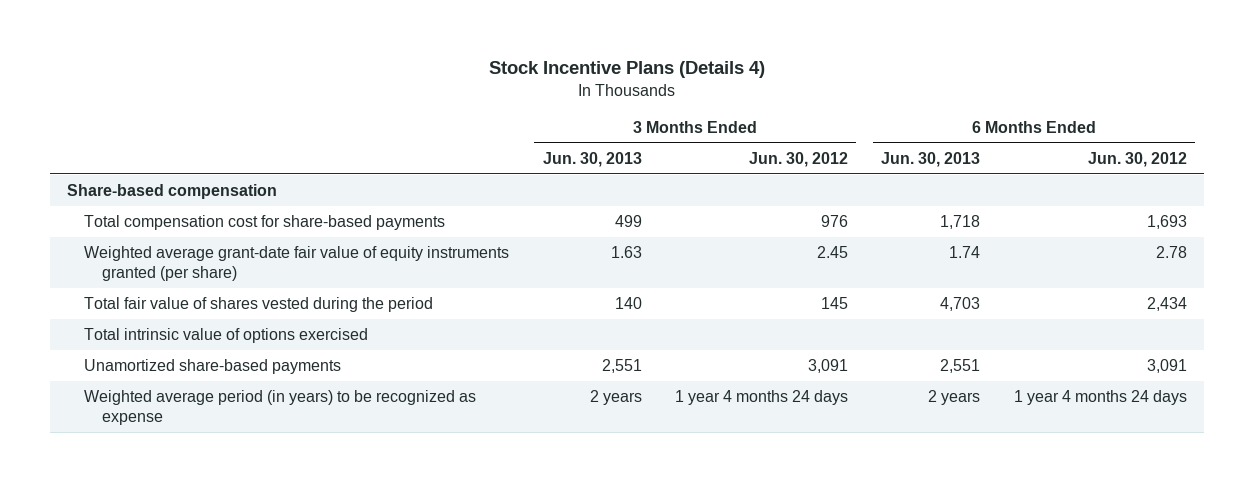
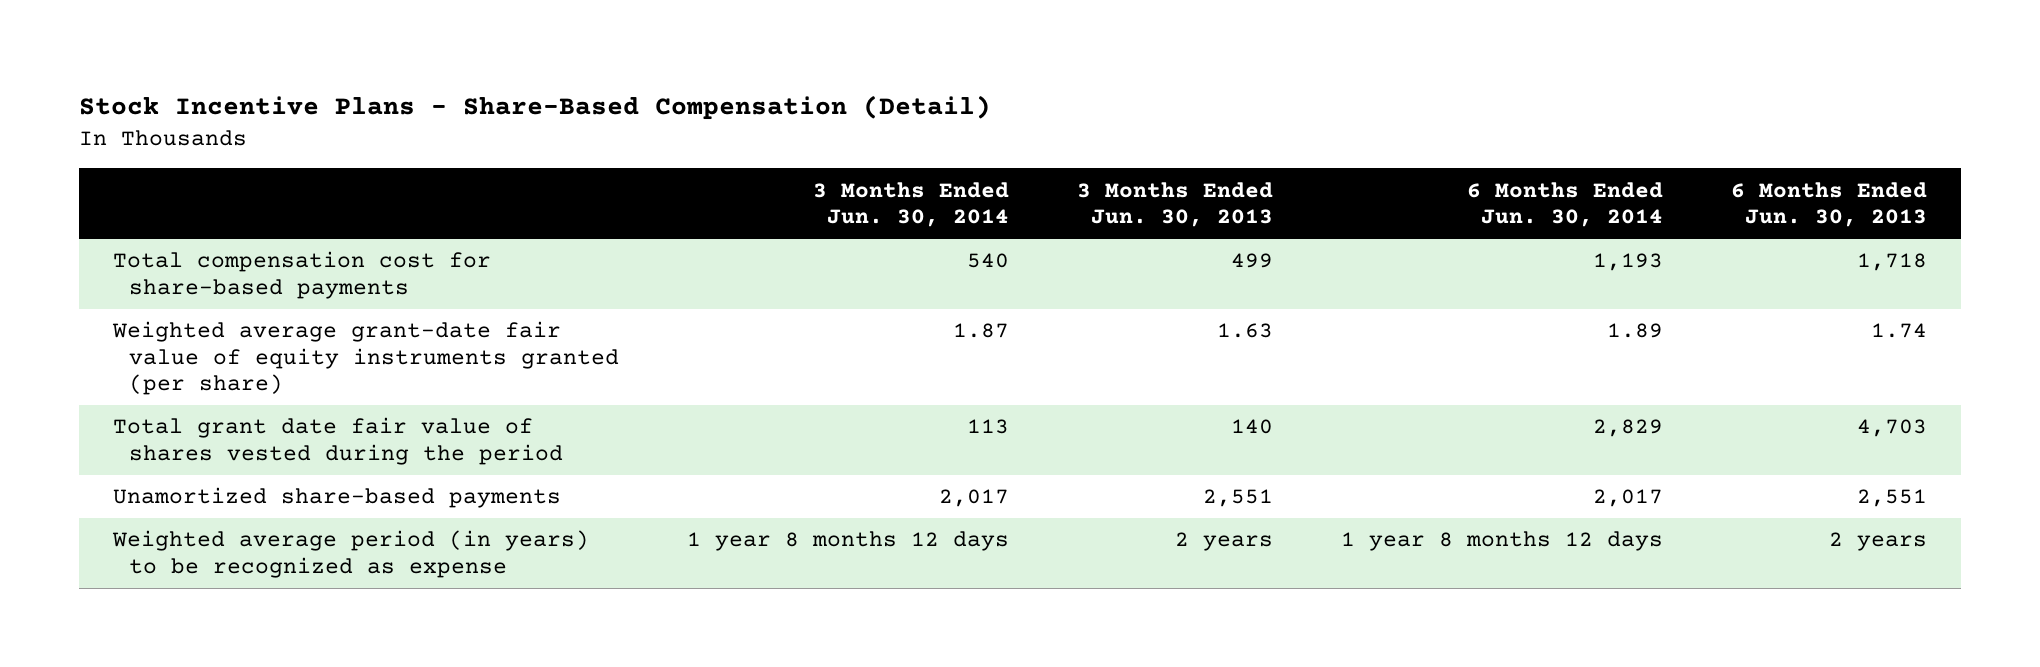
[488,61,765,79] Stock Incentive Plans (Details 4) -> [78,95,991,121] Stock Incentive Plans - Share-Based Compensation (Detail)
[748,151,848,167] Jun. 30, 2012 -> none
[1087,151,1187,167] Jun. 30, 2012 -> none
none -> [813,181,1010,228] 3 Months Ended Jun. 30, 2014
none -> [1467,181,1664,228] 6 Months Ended Jun. 30, 2014
[66,183,277,199] Share-based compensation -> none
[84,327,369,343] Total intrinsic value of options exercised -> none
[84,296,434,312] Total fair value of shares vested during the period -> [112,417,564,465] Total grant date fair value of shares vested during the period

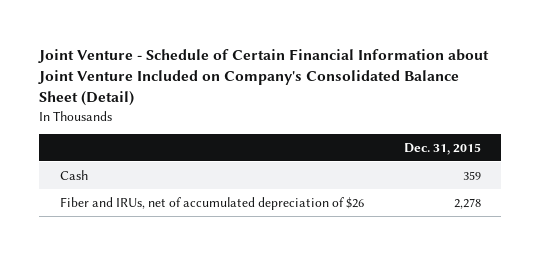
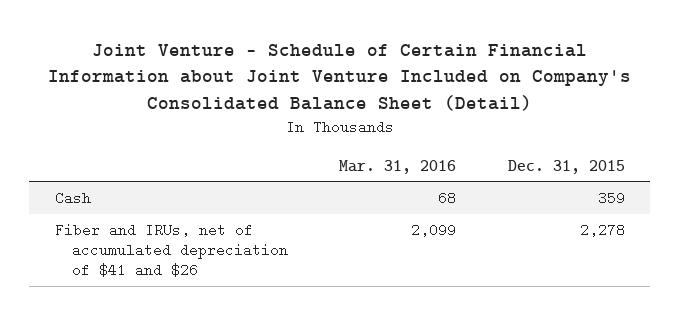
none -> [339,159,457,174] Mar. 31, 2016
[59,196,364,210] Fiber and IRUs, net of accumulated depreciation of $26 -> [54,223,289,278] Fiber and IRUs, net of accumulated depreciation of $41 and $26

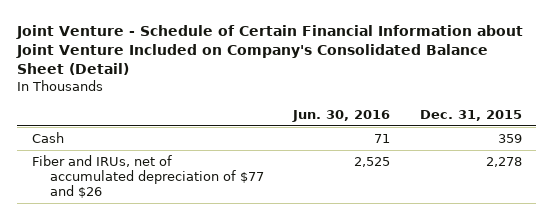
[339,159,457,174] Mar. 31, 2016 -> none
none -> [292,109,391,122] Jun. 30, 2016
[54,223,289,278] Fiber and IRUs, net of accumulated depreciation of $41 and $26 -> [31,154,264,198] Fiber and IRUs, net of accumulated depreciation of $77 and $26

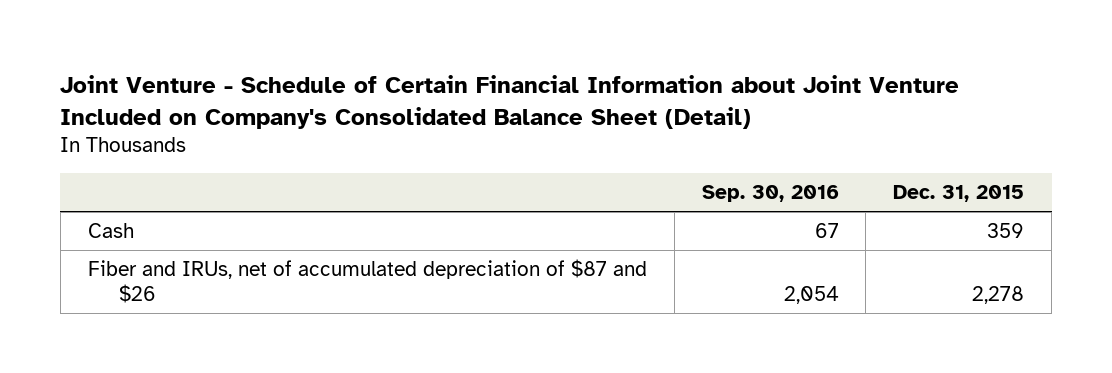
[292,109,391,122] Jun. 30, 2016 -> none
none -> [701,185,839,203] Sep. 30, 2016
[31,154,264,198] Fiber and IRUs, net of accumulated depreciation of $77 and $26 -> [87,259,647,304] Fiber and IRUs, net of accumulated depreciation of $87 and $26

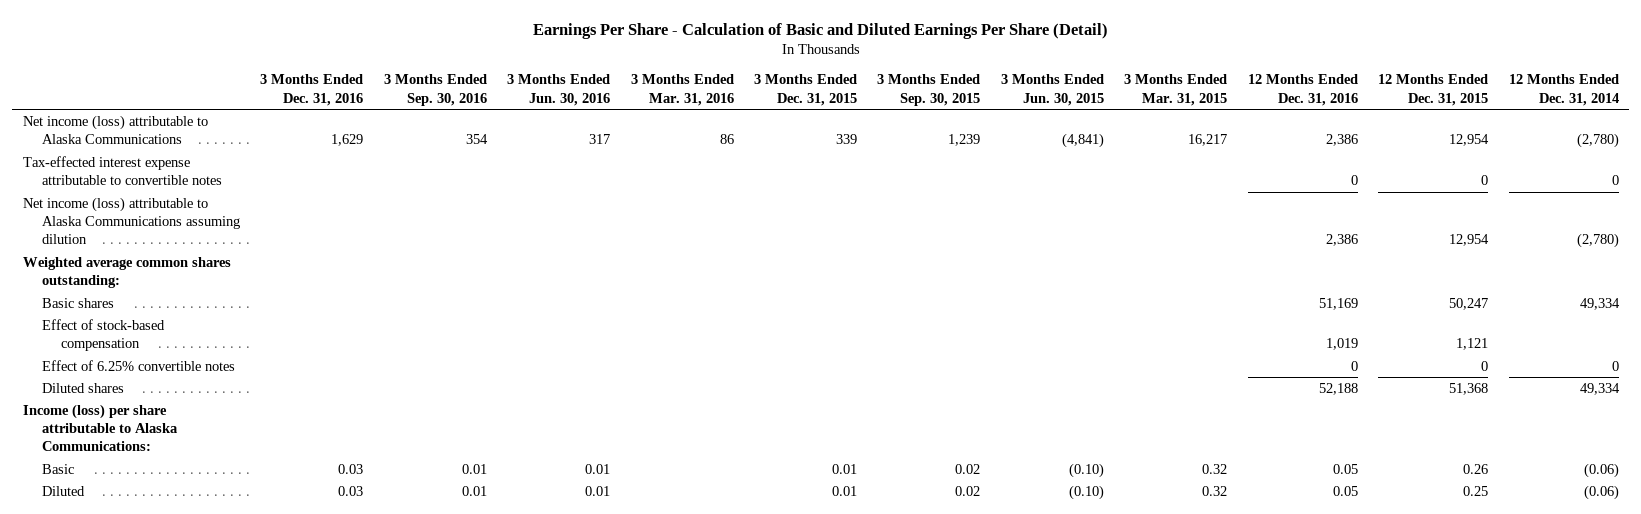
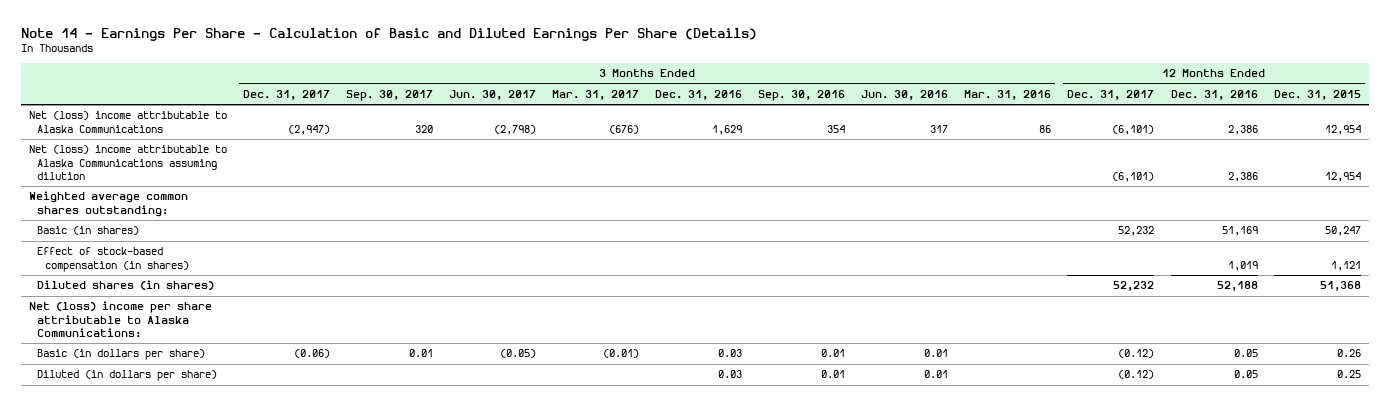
[532,22,1108,39] Earnings Per Share - Calculation of Basic and Diluted Earnings Per Share (Detail) -> [20,27,757,41] Note 14 - Earnings Per Share - Calculation of Basic and Diluted Earnings Per Share (Details)
[754,74,858,106] 3 Months Ended Dec. 31, 2015 -> none
[877,74,981,106] 3 Months Ended Sep. 30, 2015 -> none
[1000,74,1104,106] 3 Months Ended Jun. 30, 2015 -> none
[1124,74,1228,106] 3 Months Ended Mar. 31, 2015 -> none
[1508,74,1619,106] 12 Months Ended Dec. 31, 2014 -> none
none -> [243,89,331,100] Dec. 31, 2017
none -> [346,89,434,101] Sep. 30, 2017
none -> [449,89,537,100] Jun. 30, 2017
none -> [552,89,640,100] Mar. 31, 2017
none -> [1067,89,1155,100] Dec. 31, 2017
[22,155,222,186] Tax-effected interest expense attributable to convertible notes -> none
[22,114,208,145] Net income (loss) attributable to Alaska Communications -> [29,111,228,133] Net (loss) income attributable to Alaska Communications
[22,196,240,245] Net income (loss) attributable to Alaska Communications assuming dilution -> [29,145,228,181] Net (loss) income attributable to Alaska Communications assuming dilution
[41,359,235,371] Effect of 6.25% convertible notes -> none
[41,297,114,308] Basic shares -> [36,226,139,236] Basic (in shares)
[41,318,165,352] Effect of stock-based compensation -> [36,247,189,272] Effect of stock-based compensation (in shares)
[41,382,124,393] Diluted shares -> [36,280,214,291] Diluted shares (in shares)
[22,403,178,452] Income (loss) per share attributable to Alaska Communications: -> [29,301,213,339] Net (loss) income per share attributable to Alaska Communications:
[41,463,74,474] Basic -> [36,349,205,361] Basic (in dollars per share)
[41,485,85,496] Diluted -> [36,370,217,382] Diluted (in dollars per share)

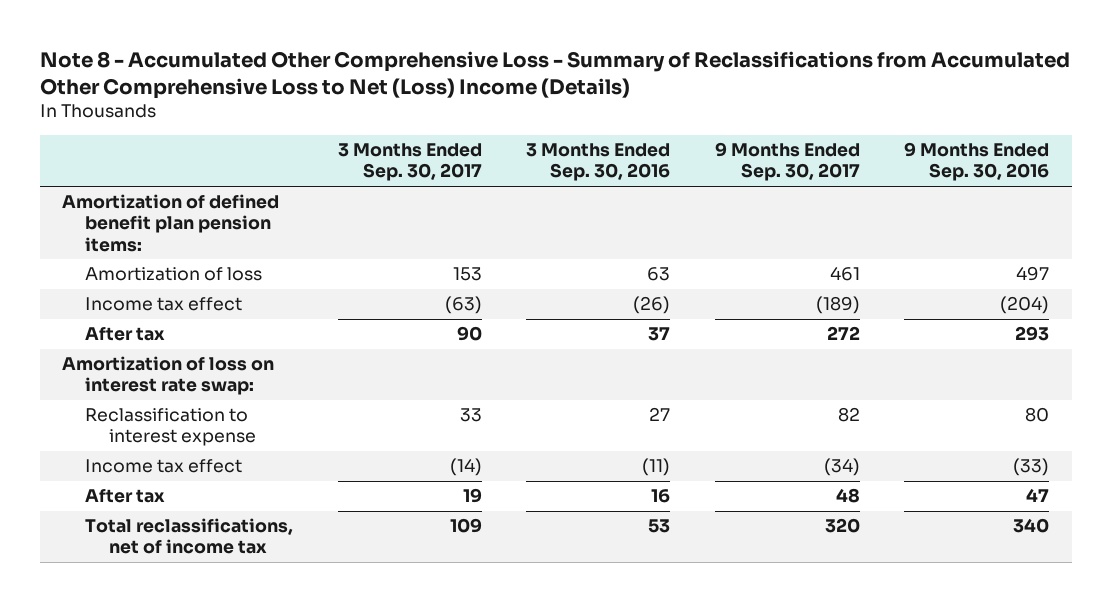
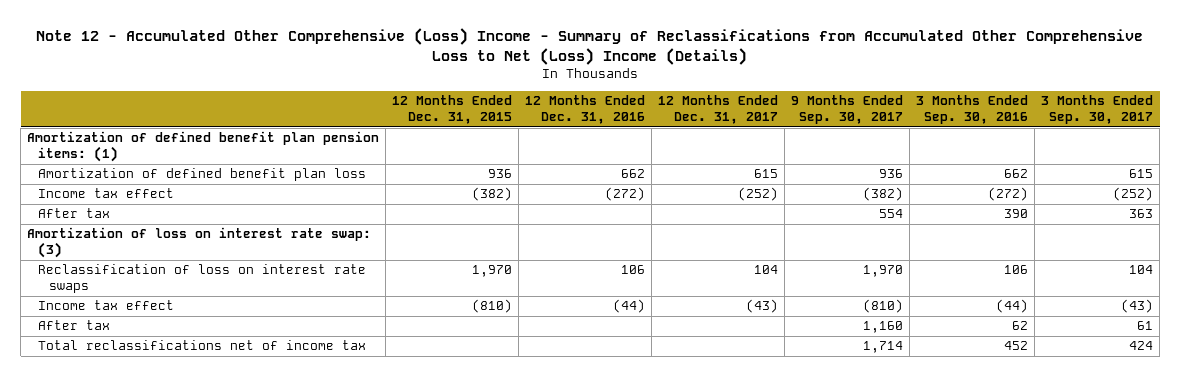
[39,50,1070,99] Note 8 - Accumulated Other Comprehensive Loss - Summary of Reclassifications from Accumulated Other Comprehensive Loss to Net (Loss) Income (Details) -> [36,27,1144,65] Note 12 - Accumulated Other Comprehensive (Loss) Income - Summary of Reclassifications from Accumulated Other Comprehensive Loss to Net (Loss) Income (Details)
[904,142,1050,182] 9 Months Ended Sep. 30, 2016 -> none
none -> [392,95,513,125] 12 Months Ended Dec. 31, 2015
none -> [525,95,646,125] 12 Months Ended Dec. 31, 2016
none -> [658,95,779,125] 12 Months Ended Dec. 31, 2017
[61,194,279,252] Amortization of defined benefit plan pension items: -> [27,131,380,163] Amortization of defined benefit plan pension items: (1)
[85,267,263,282] Amortization of loss -> [38,168,367,182] Amortization of defined benefit plan loss
[452,267,482,282] 153 -> [1129,169,1154,179] 615
[647,267,671,282] 63 -> [1004,169,1029,179] 662
[829,266,860,282] 461 -> [879,169,904,179] 936
[444,296,482,315] (63) -> [1113,187,1154,202] (252)
[633,296,671,315] (26) -> [988,187,1029,202] (272)
[815,296,860,315] (189) -> [863,187,904,202] (382)
[456,326,482,342] 90 -> [1129,209,1154,219] 363
[648,327,671,342] 37 -> [1004,209,1029,219] 390
[826,326,860,341] 272 -> [879,209,904,219] 554
[61,356,274,396] Amortization of loss on interest rate swap: -> [27,227,372,259] Amortization of loss on interest rate swap: (3)
[85,408,256,447] Reclassification to interest expense -> [38,264,367,294] Reclassification of loss on interest rate swaps
[459,408,482,423] 33 -> [1129,265,1154,275] 104
[649,407,671,422] 27 -> [1004,265,1029,275] 106
[837,407,860,423] 82 -> [863,265,904,278] 1,970
[449,458,482,477] (14) -> [1121,299,1154,314] (43)
[642,458,671,477] (11) -> [996,299,1029,314] (44)
[823,458,860,477] (34) -> [863,299,904,314] (810)
[462,488,482,504] 19 -> [1137,321,1154,331] 61
[651,489,671,504] 16 -> [1012,321,1029,331] 62
[835,488,860,504] 48 -> [863,321,904,334] 1,160
[85,518,294,555] Total reclassifications, net of income tax -> [38,340,367,351] Total reclassifications net of income tax
[449,518,482,534] 109 -> [1129,341,1154,351] 424
[648,519,671,534] 53 -> [1004,341,1029,351] 452
[824,518,860,534] 320 -> [863,341,904,354] 1,714

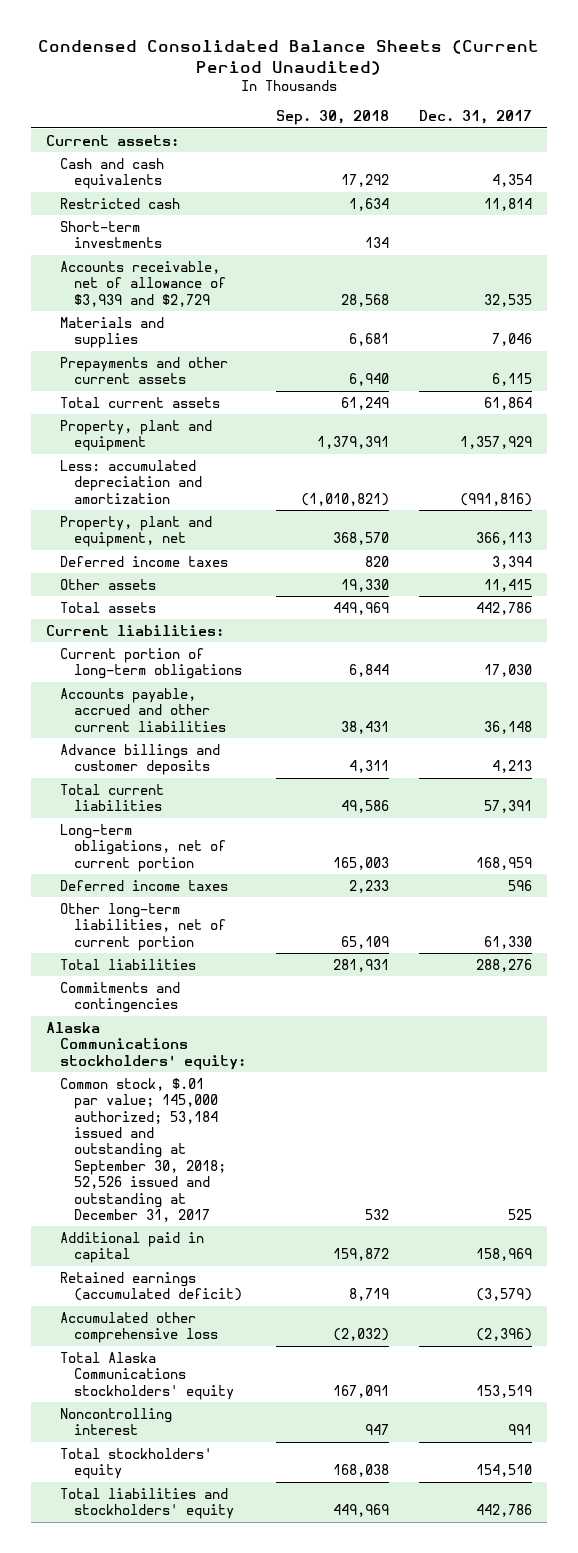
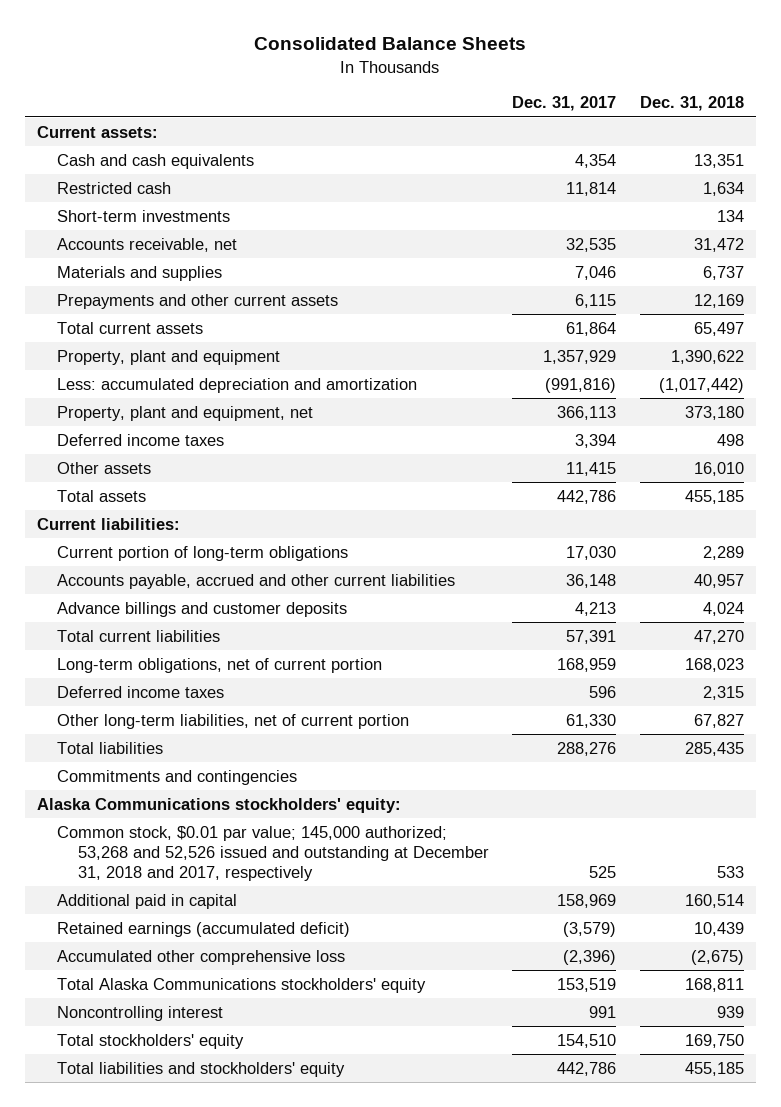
[38,40,540,75] Condensed Consolidated Balance Sheets (Current Period Unaudited) -> [254,37,527,51] Consolidated Balance Sheets
[275,110,389,126] Sep. 30, 2018 -> none
none -> [639,96,744,112] Dec. 31, 2018
[59,260,226,307] Accounts receivable, net of allowance of $3,939 and $2,729 -> [57,237,238,252] Accounts receivable, net
[59,1077,226,1222] Common stock, $.01 par value; 145,000 authorized; 53,184 issued and outstanding at September 30, 2018; 52,526 issued and outstanding at December 31, 2017 -> [57,825,490,882] Common stock, $0.01 par value; 145,000 authorized; 53,268 and 52,526 issued and outstanding at December 31, 2018 and 2017, respectively

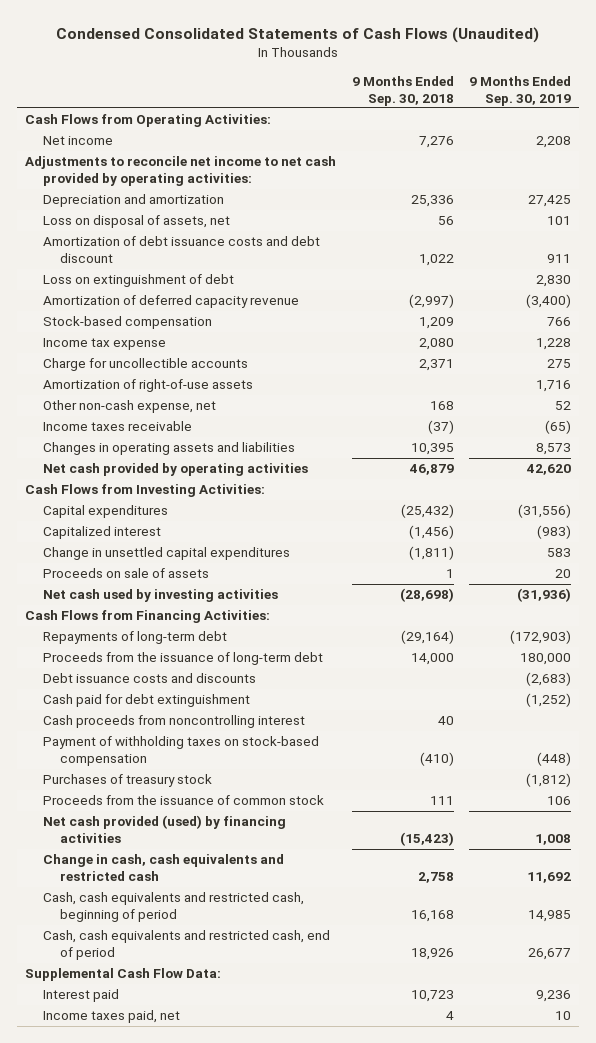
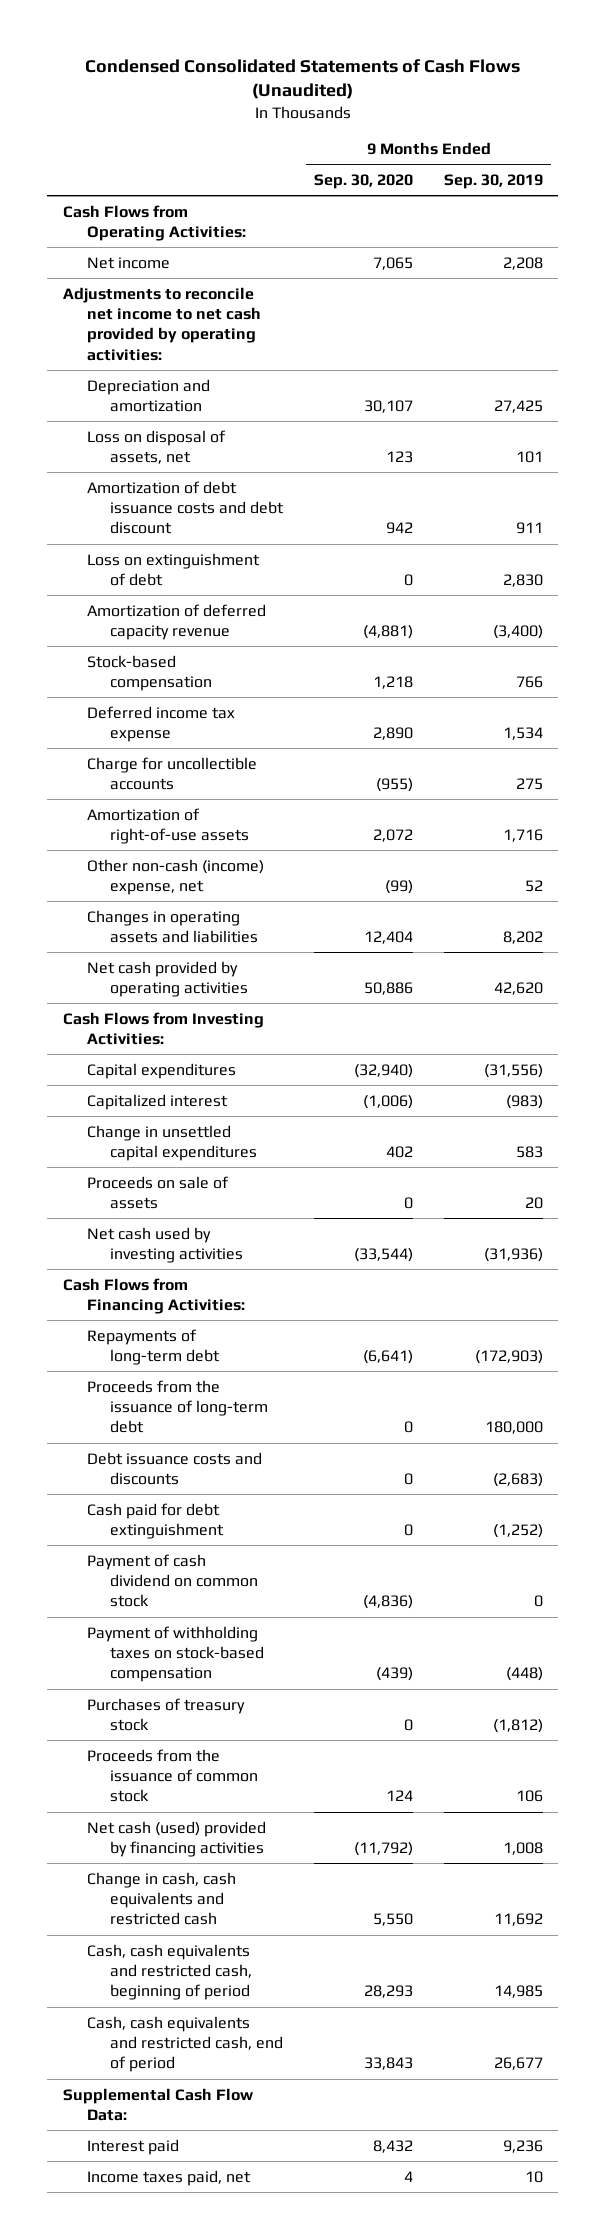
[351,75,454,106] 9 Months Ended Sep. 30, 2018 -> none
none -> [314,173,414,189] Sep. 30, 2020
[42,338,166,351] Income tax expense -> [86,705,235,742] Deferred income tax expense
[536,338,572,351] 1,228 -> [502,726,543,740] 1,534
[42,421,192,432] Income taxes receivable -> none
[42,400,216,414] Other non-cash expense, net -> [86,858,264,895] Other non-cash (income) expense, net
[536,443,572,456] 8,573 -> [502,930,543,944] 8,202
[42,715,305,729] Cash proceeds from noncontrolling interest -> none
none -> [86,1553,259,1608] Payment of cash dividend on common stock
[42,815,286,844] Net cash provided (used) by financing activities -> [86,1820,266,1857] Net cash (used) provided by financing activities

